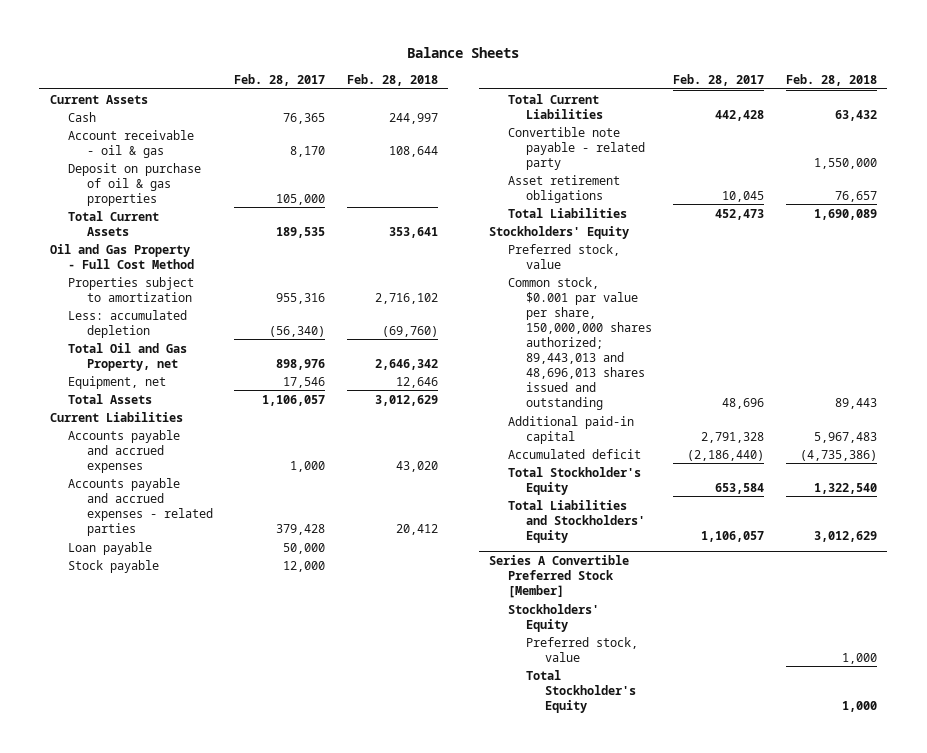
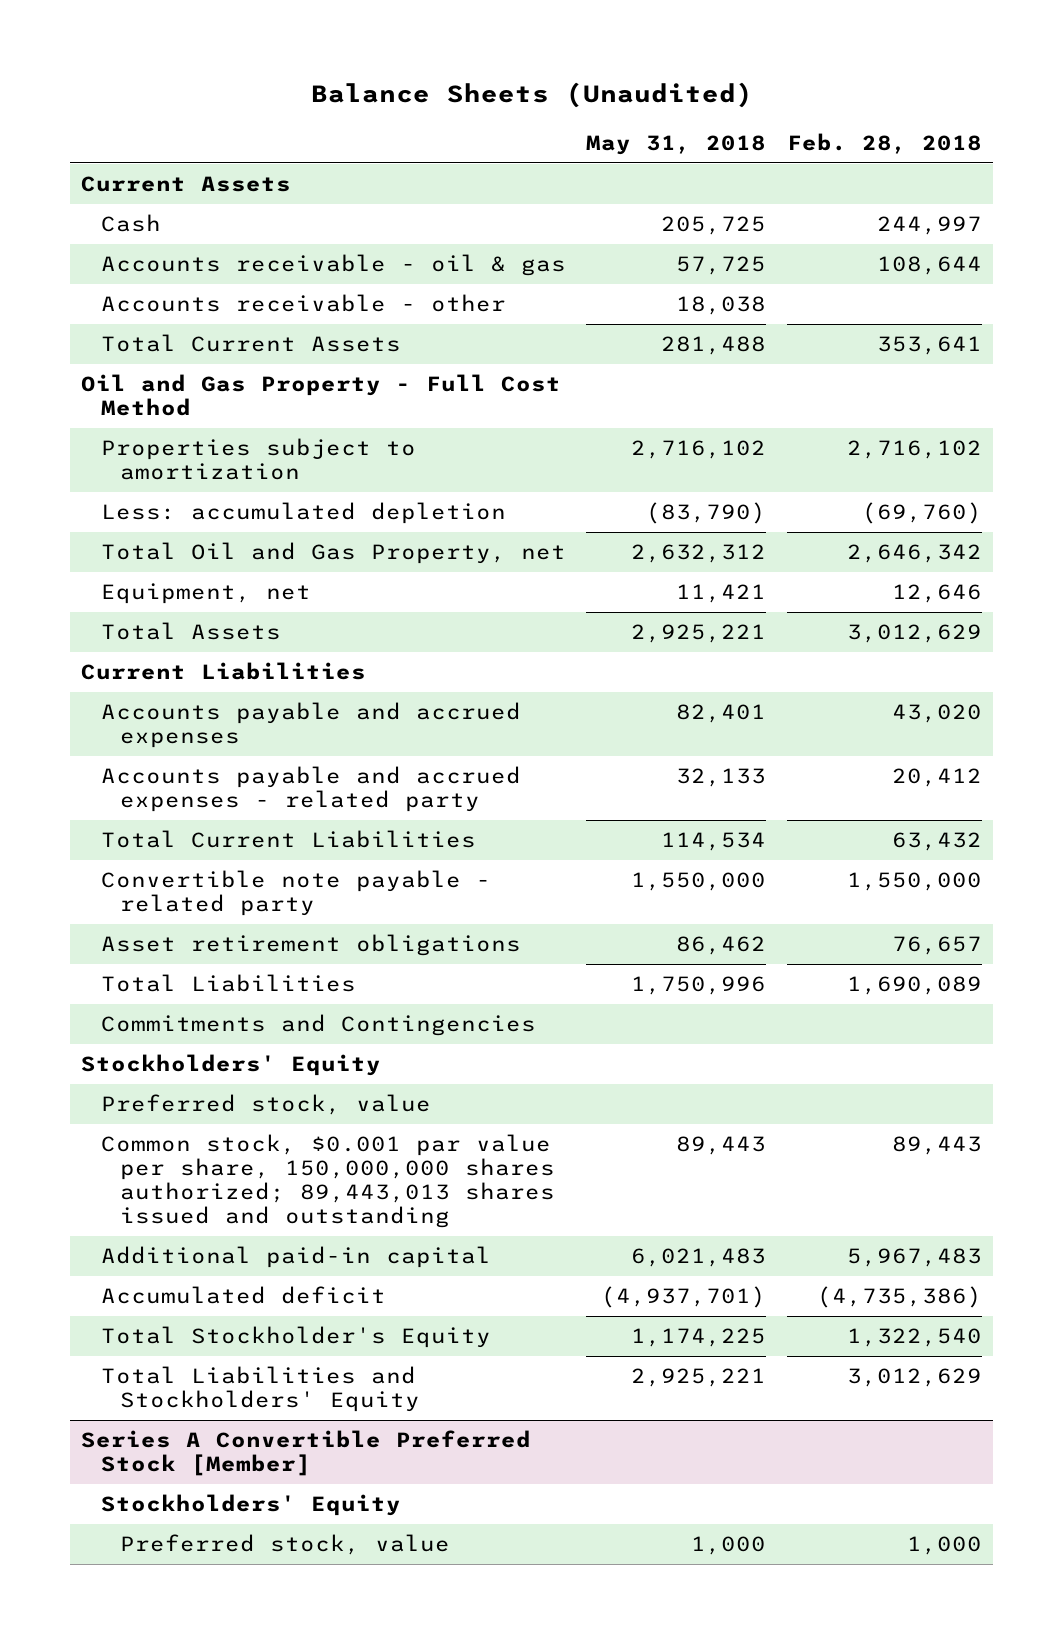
[407,47,520,59] Balance Sheets -> [310,82,753,109] Balance Sheets (Unaudited)
[234,73,326,86] Feb. 28, 2017 -> none
none -> [586,134,767,155] May 31, 2018
[68,162,202,206] Deposit on purchase of oil & gas properties -> none
[68,129,195,158] Account receivable - oil & gas -> [100,254,566,277] Accounts receivable - oil & gas
none -> [100,294,506,313] Accounts receivable - other
[68,541,153,555] Loan payable -> none
[68,559,160,573] Stock payable -> none
[68,477,213,536] Accounts payable and accrued expenses - related parties -> [100,766,521,813] Accounts payable and accrued expenses - related party
none -> [100,1014,536,1037] Commitments and Contingencies
[507,276,653,410] Common stock, $0.001 par value per share, 150,000,000 shares authorized; 89,443,013 and 48,696,013 shares issued and outstanding -> [100,1134,556,1228] Common stock, $0.001 par value per share, 150,000,000 shares authorized; 89,443,013 shares issued and outstanding
[526,669,636,713] Total Stockholder's Equity -> none

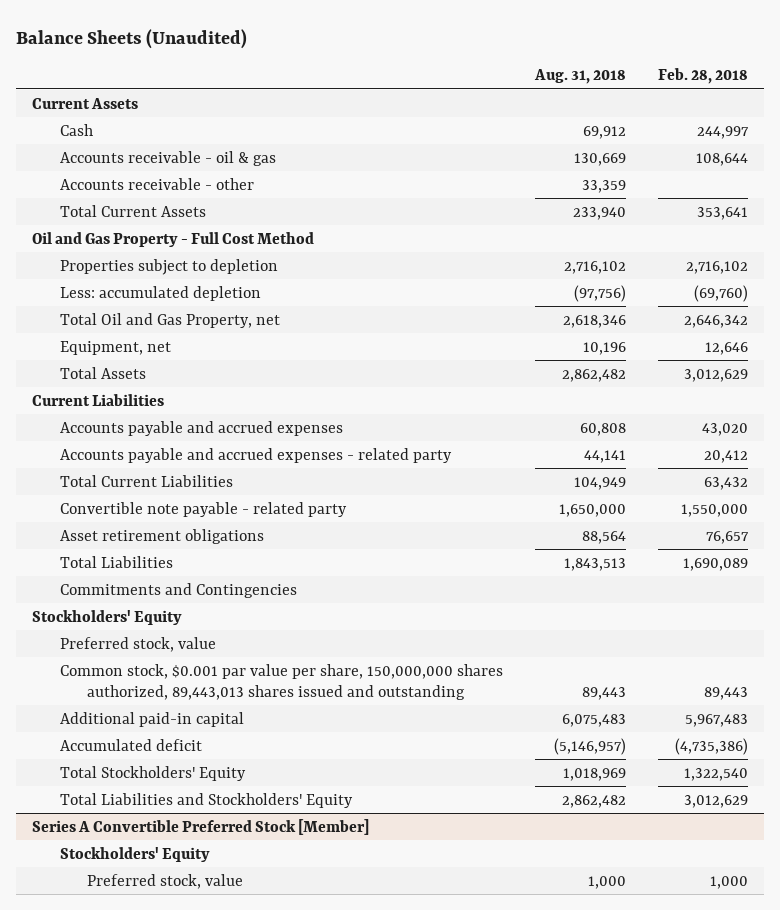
[586,134,767,155] May 31, 2018 -> none
none -> [533,69,626,85] Aug. 31, 2018
[100,438,416,481] Properties subject to amortization -> [59,258,278,275] Properties subject to depletion
[100,1134,556,1228] Common stock, $0.001 par value per share, 150,000,000 shares authorized; 89,443,013 shares issued and outstanding -> [59,663,503,700] Common stock, $0.001 par value per share, 150,000,000 shares authorized, 89,443,013 shares issued and outstanding
[100,1326,491,1349] Total Stockholder's Equity -> [59,765,246,781] Total Stockholders' Equity

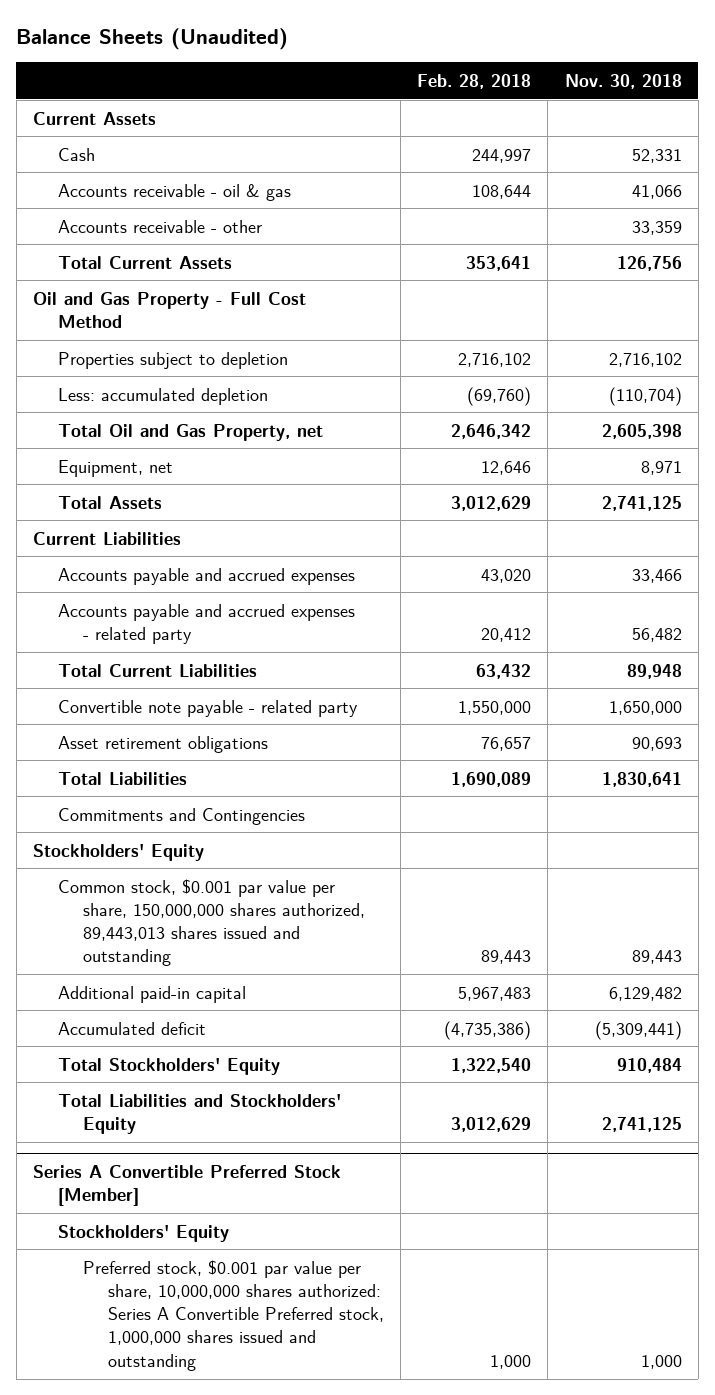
[533,69,626,85] Aug. 31, 2018 -> none
none -> [564,73,682,89] Nov. 30, 2018
[59,636,216,652] Preferred stock, value -> none
[86,873,243,889] Preferred stock, value -> [82,1259,384,1371] Preferred stock, $0.001 par value per share, 10,000,000 shares authorized: Series A Convertible Preferred stock, 1,000,000 shares issued and outstanding

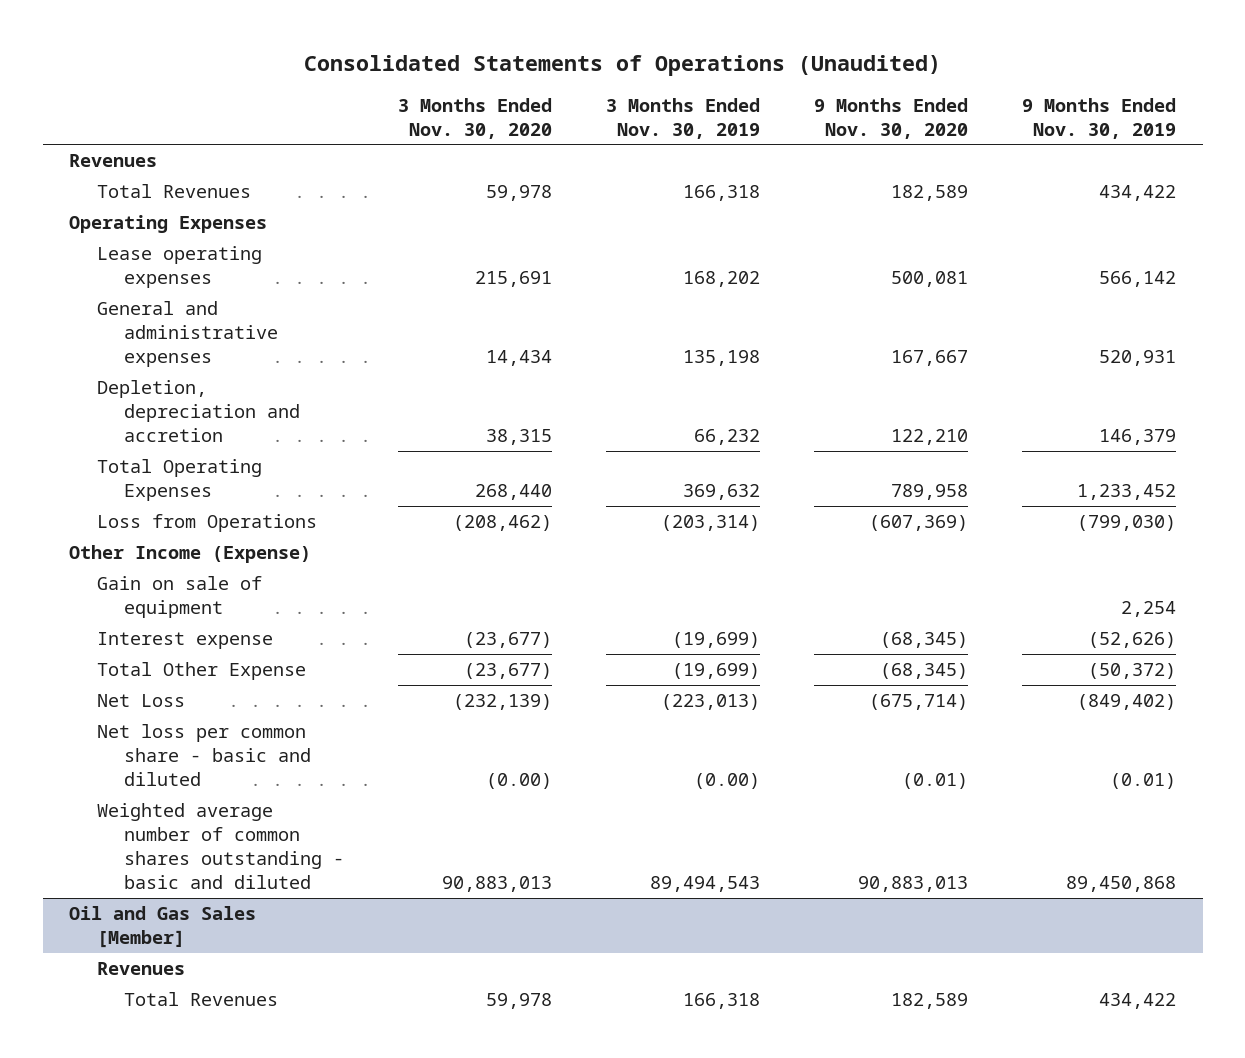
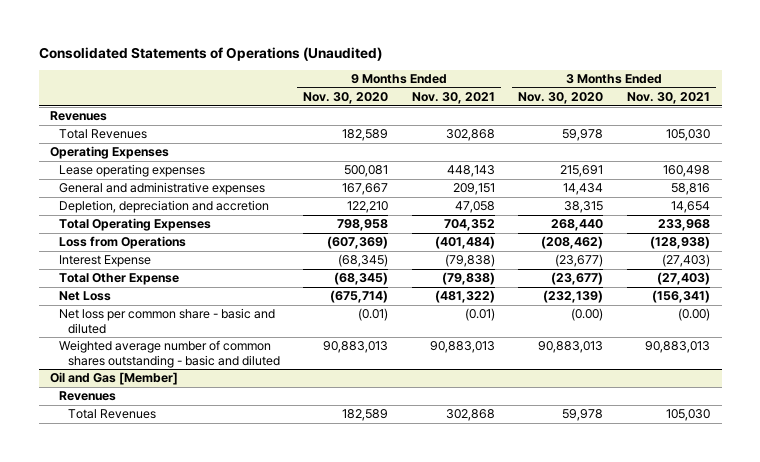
[606,97,761,139] 3 Months Ended Nov. 30, 2019 -> none
[1021,97,1176,139] 9 Months Ended Nov. 30, 2019 -> none
none -> [411,92,495,105] Nov. 30, 2021
none -> [626,92,710,105] Nov. 30, 2021
[891,484,969,501] 789,958 -> [337,219,389,232] 798,958
[69,544,312,563] Other Income (Expense) -> none
[96,575,262,619] Gain on sale of equipment -> none
[96,631,273,649] Interest expense -> [59,255,152,268] Interest Expense
[69,905,257,949] Oil and Gas Sales [Member] -> [50,372,179,386] Oil and Gas [Member]

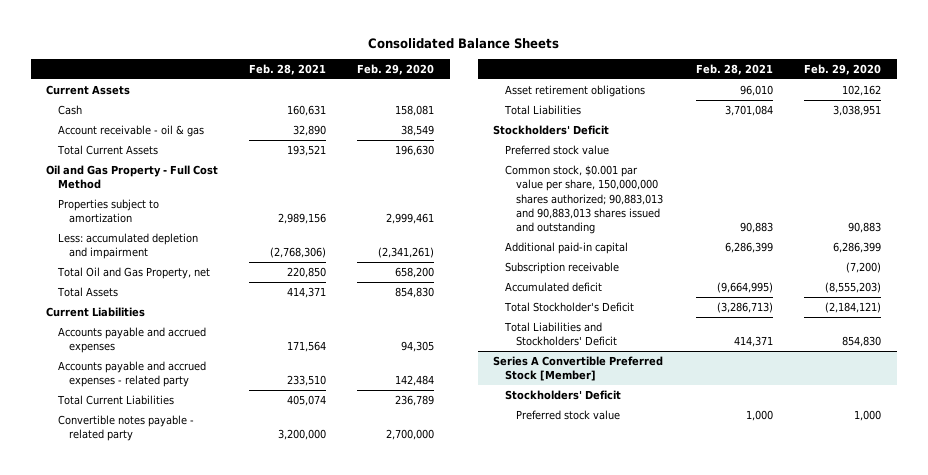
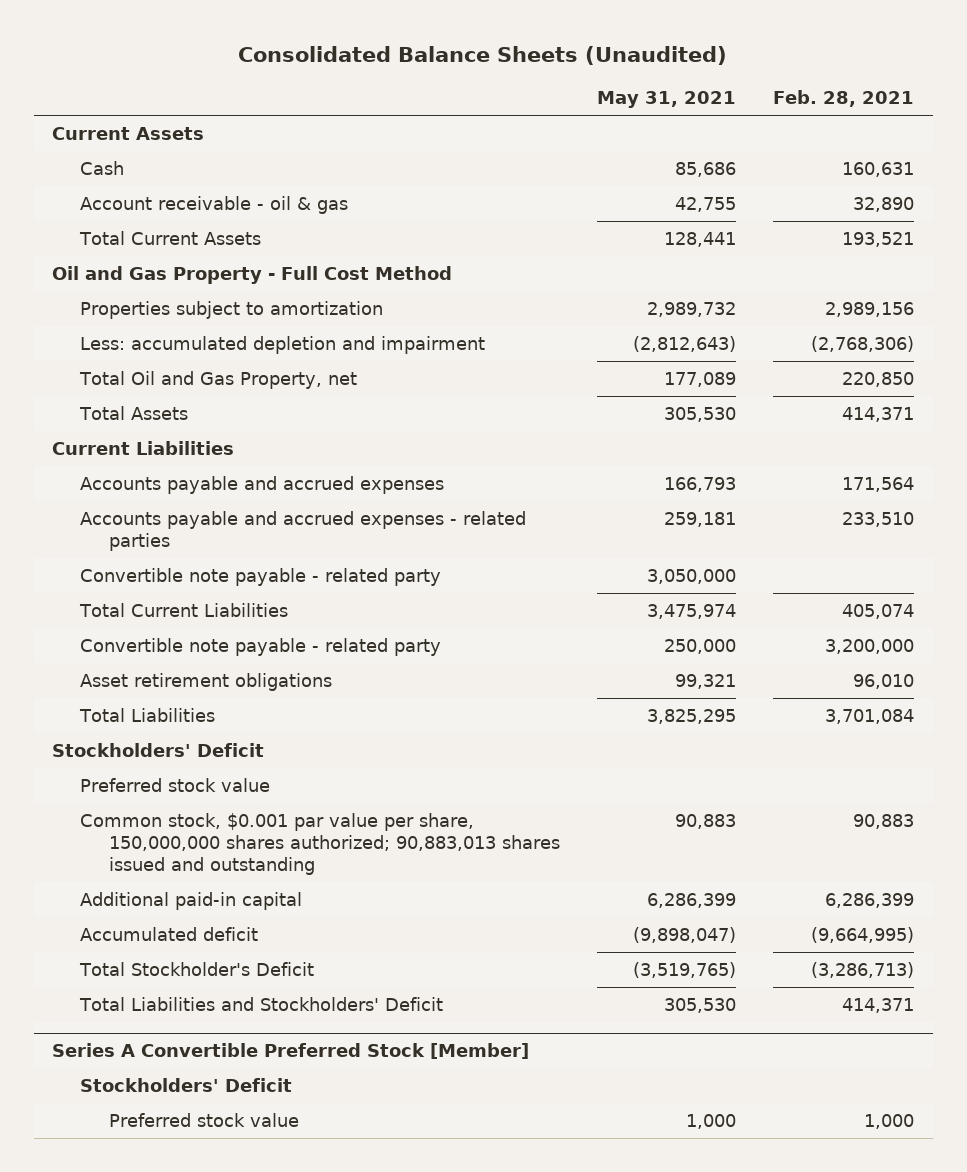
[367,37,559,49] Consolidated Balance Sheets -> [238,45,728,65] Consolidated Balance Sheets (Unaudited)
[357,63,435,75] Feb. 29, 2020 -> none
none -> [596,91,736,109] May 31, 2021
[57,360,206,388] Accounts payable and accrued expenses - related party -> [80,511,527,552] Accounts payable and accrued expenses - related parties
none -> [80,568,442,587] Convertible note payable - related party
[57,414,194,442] Convertible notes payable - related party -> [80,638,442,657] Convertible note payable - related party
[504,164,664,235] Common stock, $0.001 par value per share, 150,000,000 shares authorized; 90,883,013 and 90,883,013 shares issued and outstanding -> [80,813,560,876] Common stock, $0.001 par value per share, 150,000,000 shares authorized; 90,883,013 shares issued and outstanding
[504,261,619,274] Subscription receivable -> none

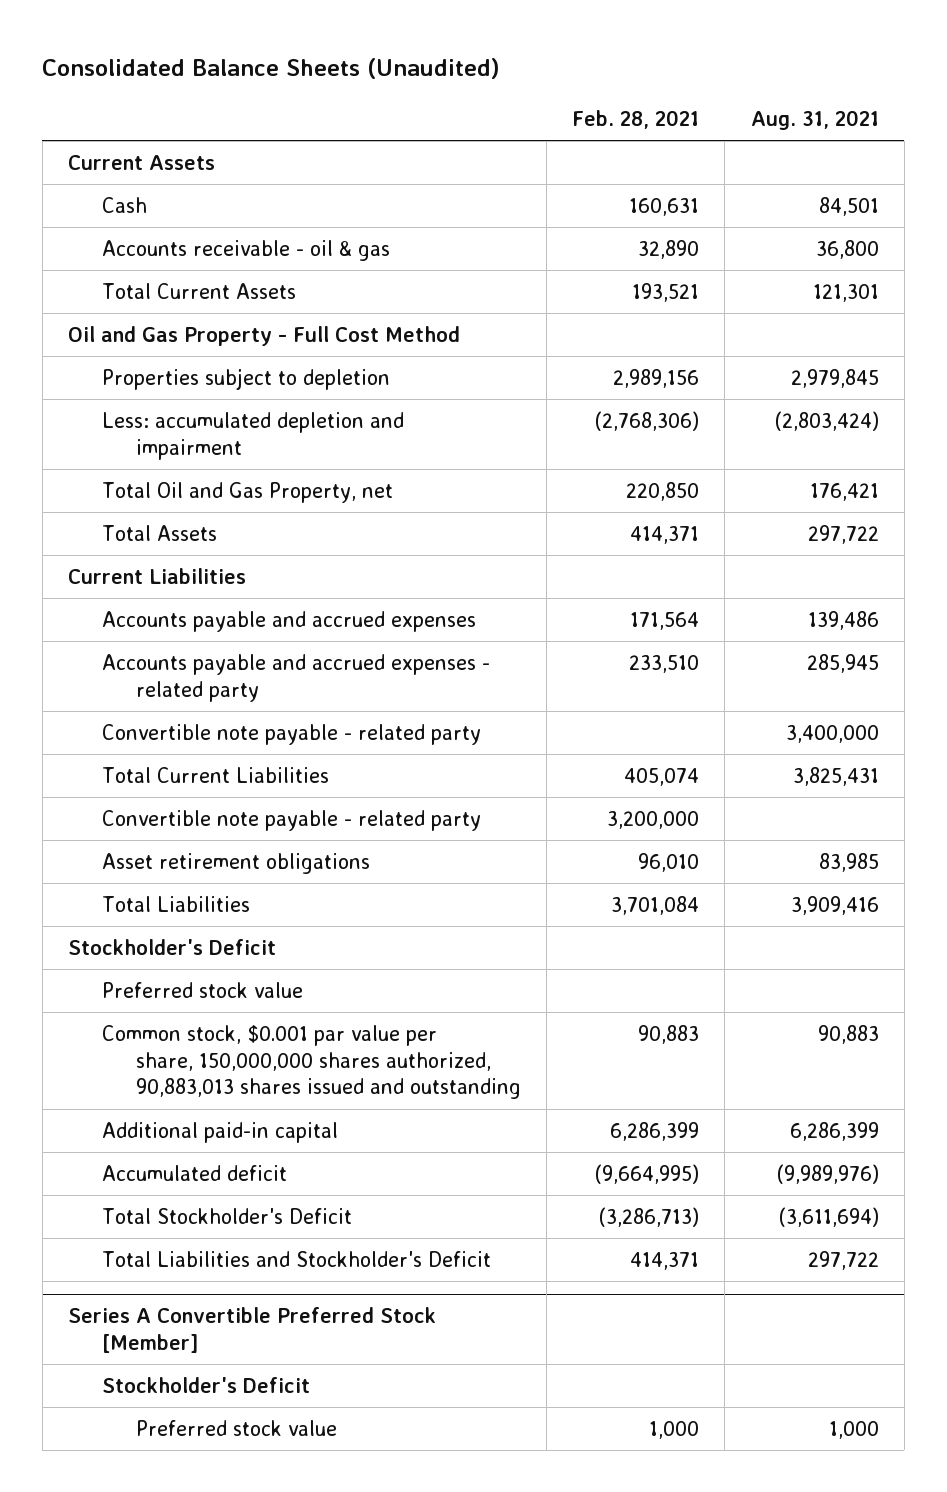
[596,91,736,109] May 31, 2021 -> none
none -> [750,110,879,131] Aug. 31, 2021
[80,196,349,215] Account receivable - oil & gas -> [102,239,391,261] Accounts receivable - oil & gas
[80,301,384,320] Properties subject to amortization -> [102,367,391,390] Properties subject to depletion
[80,511,527,552] Accounts payable and accrued expenses - related parties -> [102,653,491,702] Accounts payable and accrued expenses - related party
[52,743,265,758] Stockholders' Deficit -> [67,938,276,955] Stockholder's Deficit
[80,813,560,876] Common stock, $0.001 par value per share, 150,000,000 shares authorized; 90,883,013 shares issued and outstanding -> [102,1024,522,1100] Common stock, $0.001 par value per share, 150,000,000 shares authorized, 90,883,013 shares issued and outstanding
[79,997,444,1012] Total Liabilities and Stockholders' Deficit -> [102,1250,492,1267] Total Liabilities and Stockholder's Deficit
[80,1078,293,1093] Stockholders' Deficit -> [102,1376,311,1393] Stockholder's Deficit

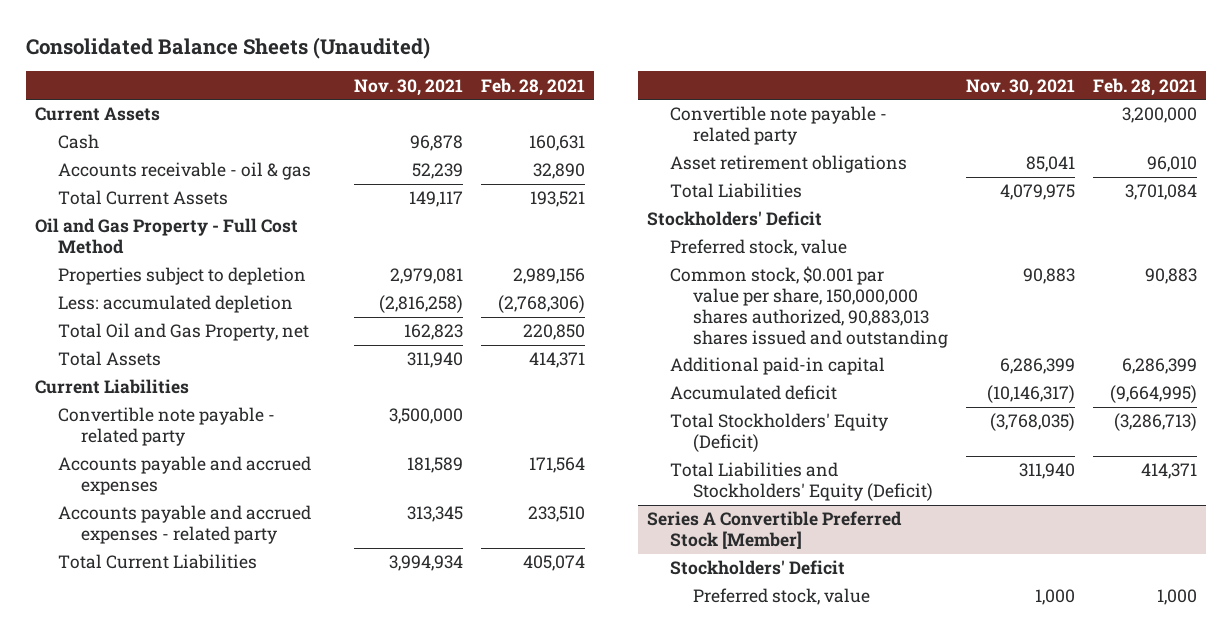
[750,110,879,131] Aug. 31, 2021 -> none
none -> [354,78,464,96] Nov. 30, 2021
[102,411,405,460] Less: accumulated depletion and impairment -> [58,295,294,314] Less: accumulated depletion
[102,723,482,745] Convertible note payable - related party -> [58,407,276,447] Convertible note payable - related party
[67,938,276,955] Stockholder's Deficit -> [646,211,822,227] Stockholders' Deficit
[102,981,304,998] Preferred stock value -> [670,239,848,257] Preferred stock, value
[102,1207,353,1224] Total Stockholder's Deficit -> [670,413,889,453] Total Stockholders' Equity (Deficit)
[102,1250,492,1267] Total Liabilities and Stockholder's Deficit -> [670,462,934,502] Total Liabilities and Stockholders' Equity (Deficit)
[102,1376,311,1393] Stockholder's Deficit -> [670,560,846,576] Stockholders' Deficit
[136,1419,338,1436] Preferred stock value -> [693,588,871,606] Preferred stock, value

